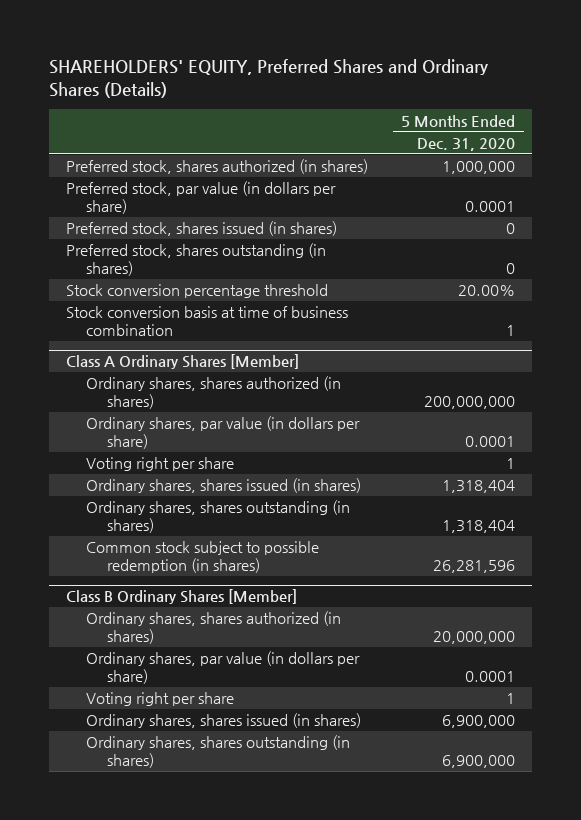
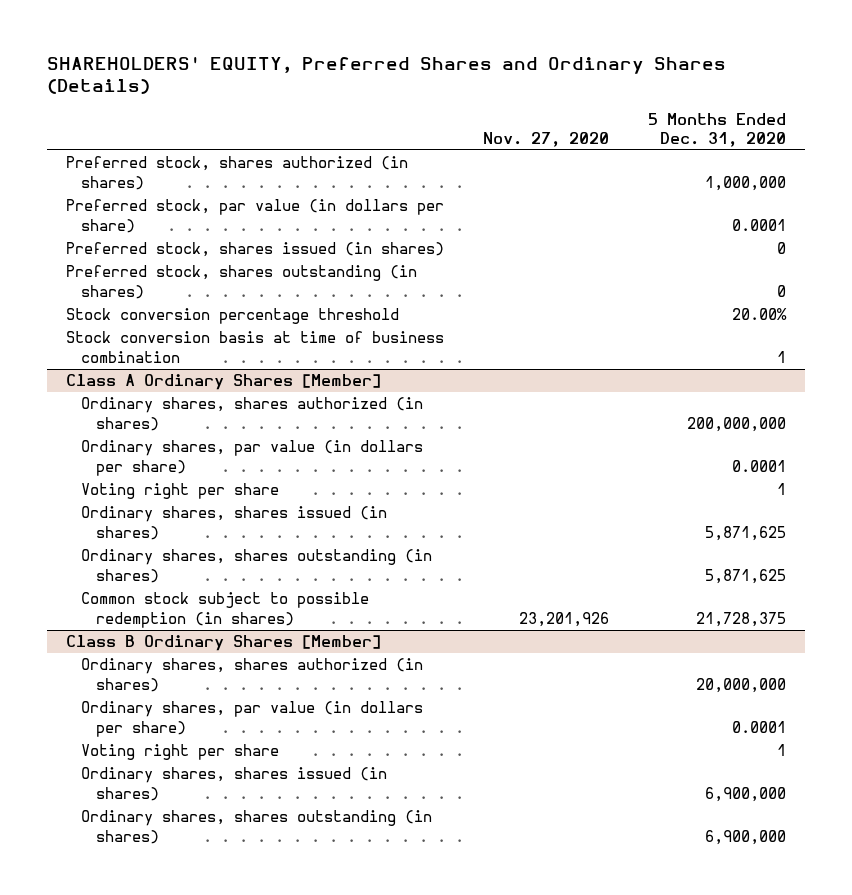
none -> [482,131,609,147] Nov. 27, 2020
[442,480,516,494] 1,318,404 -> [704,525,786,541] 5,871,625
[442,520,516,534] 1,318,404 -> [704,568,786,584] 5,871,625
[433,560,516,574] 26,281,596 -> [695,611,786,627] 21,728,375

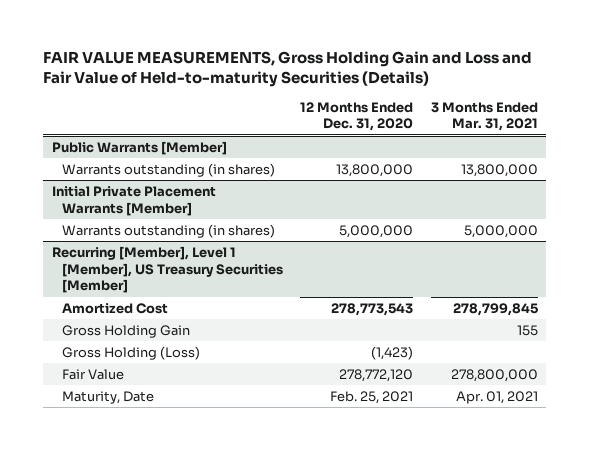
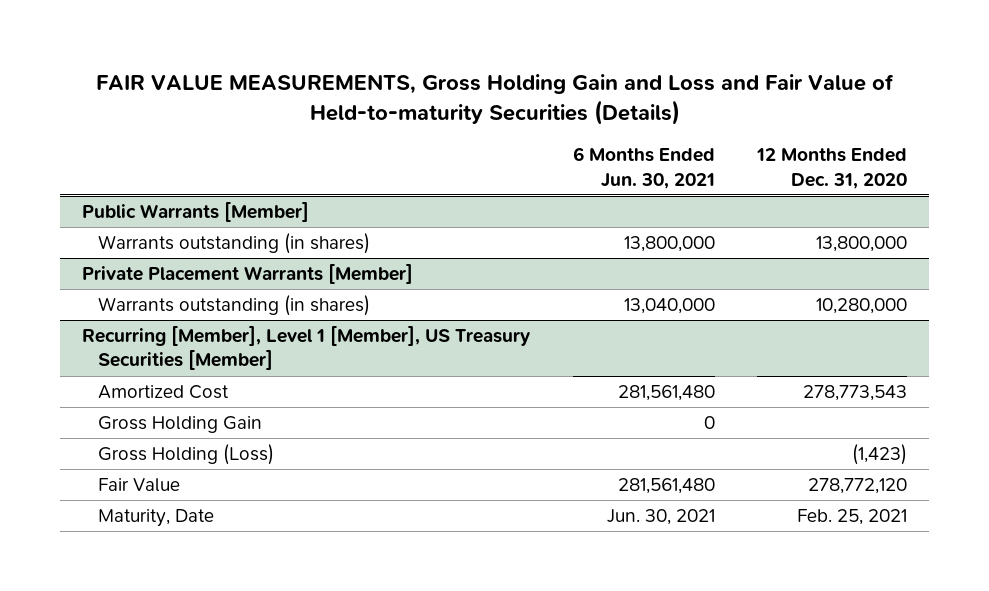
[430,101,538,132] 3 Months Ended Mar. 31, 2021 -> none
none -> [572,147,715,189] 6 Months Ended Jun. 30, 2021
[51,185,216,216] Initial Private Placement Warrants [Member] -> [81,264,413,285] Private Placement Warrants [Member]
[339,224,414,238] 5,000,000 -> [816,298,908,315] 10,280,000

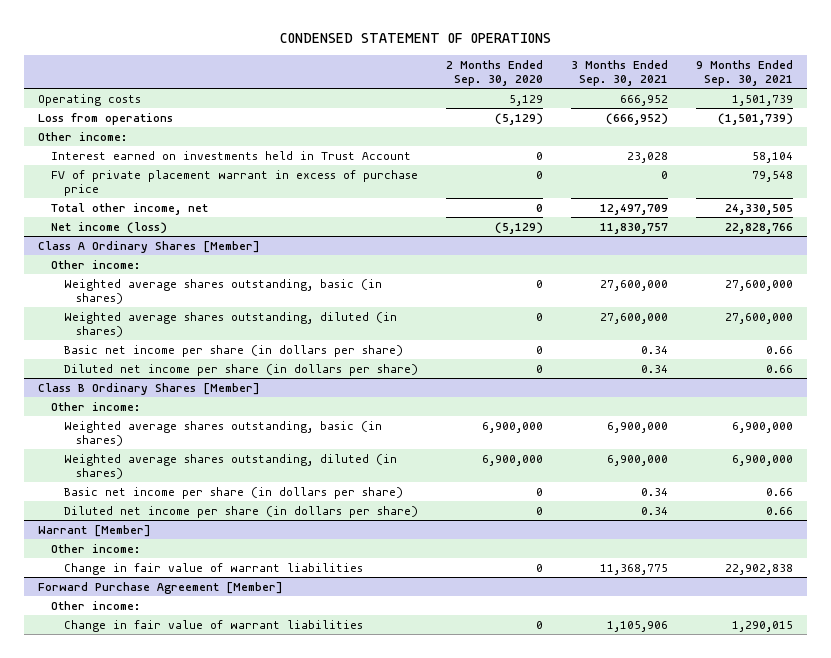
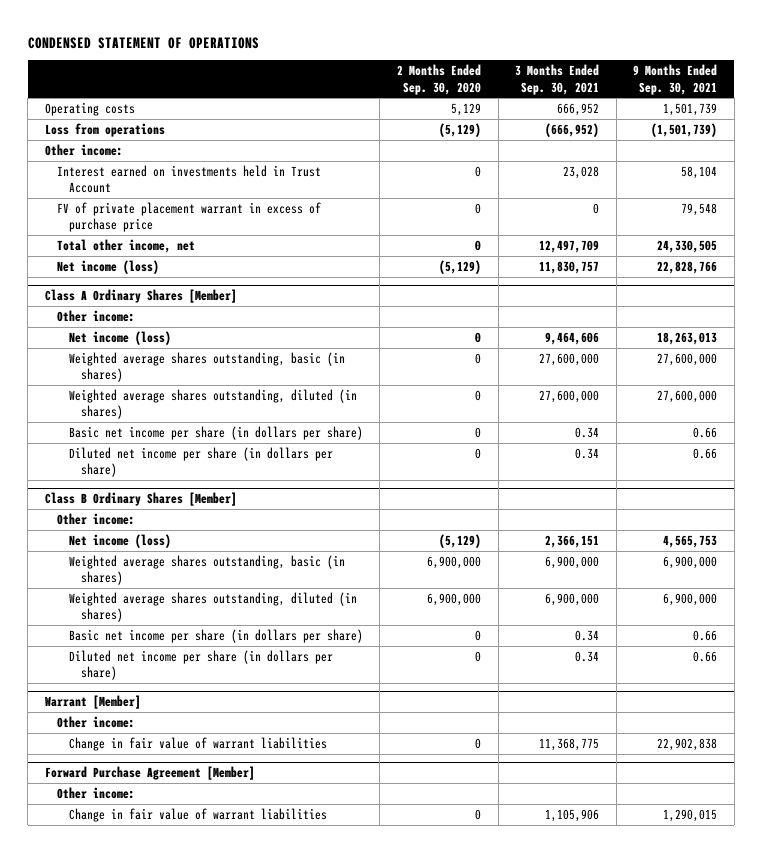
none -> [68,330,171,345] Net income (loss)
none -> [68,533,171,548] Net income (loss)

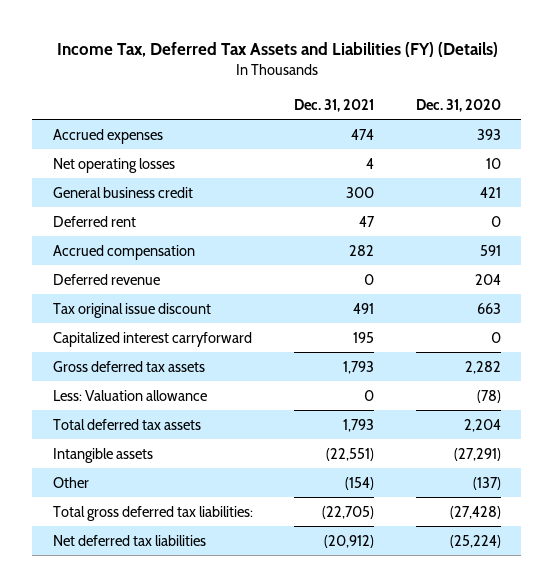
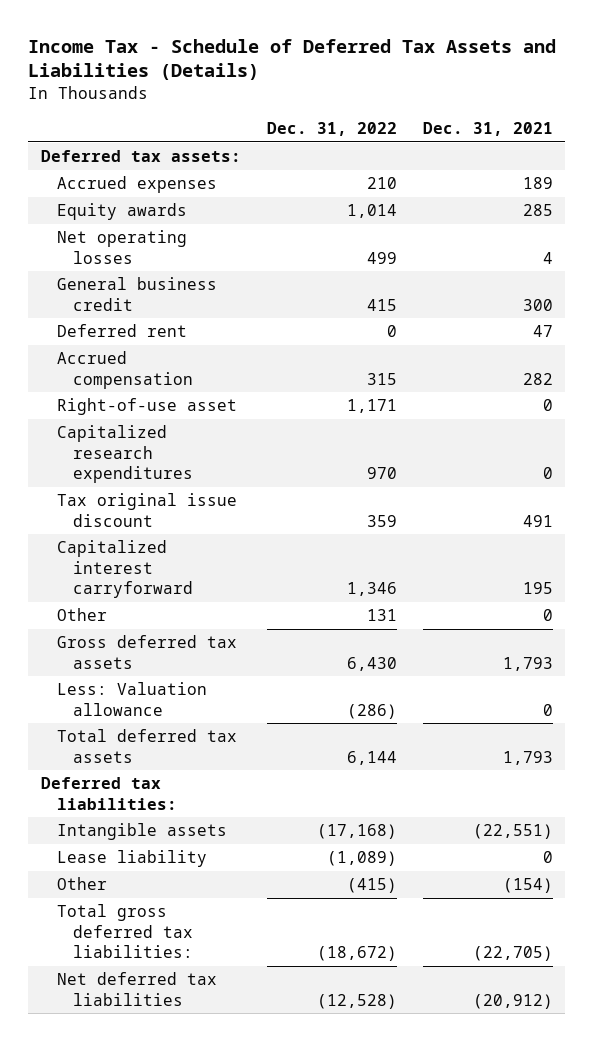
[56,42,498,58] Income Tax, Deferred Tax Assets and Liabilities (FY) (Details) -> [27,38,556,81] Income Tax - Schedule of Deferred Tax Assets and Liabilities (Details)
[415,98,501,112] Dec. 31, 2020 -> none
none -> [266,122,397,137] Dec. 31, 2022
none -> [40,150,241,163] Deferred tax assets:
[351,128,375,140] 474 -> [522,177,553,190] 189
none -> [56,203,187,221] Equity awards
[53,273,161,285] Deferred revenue -> none
none -> [56,398,237,416] Right-of-use asset
none -> [56,425,193,484] Capitalized research expenditures
none -> [56,608,107,622] Other
none -> [40,777,177,810] Deferred tax liabilities:
none -> [56,850,207,868] Lease liability

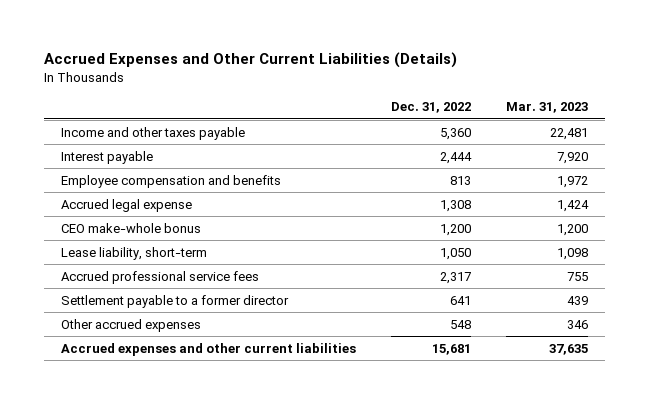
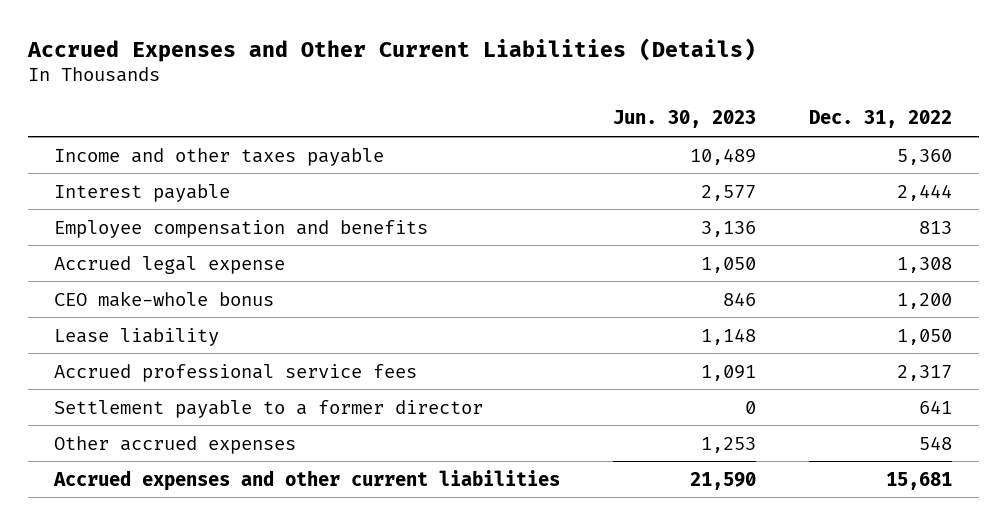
[505,102,588,114] Mar. 31, 2023 -> none
none -> [613,110,757,129] Jun. 30, 2023
[61,246,208,260] Lease liability, short-term -> [54,327,220,346] Lease liability

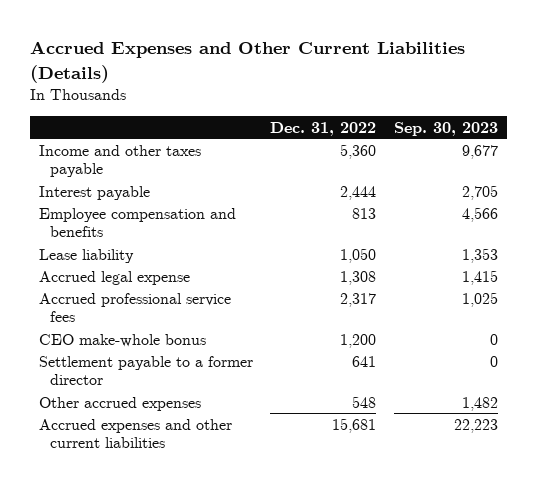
[613,110,757,129] Jun. 30, 2023 -> none
none -> [394,121,499,136] Sep. 30, 2023
[54,255,286,274] Accrued legal expense -> [38,270,190,285] Accrued legal expense
[54,290,275,307] CEO make-whole bonus -> [38,333,206,347] CEO make-whole bonus

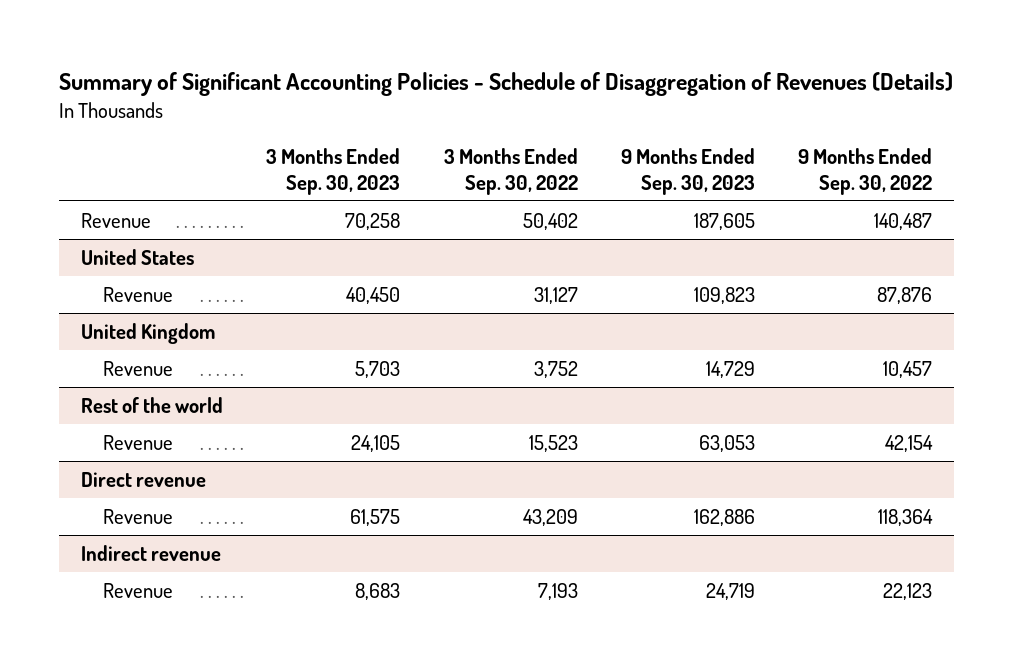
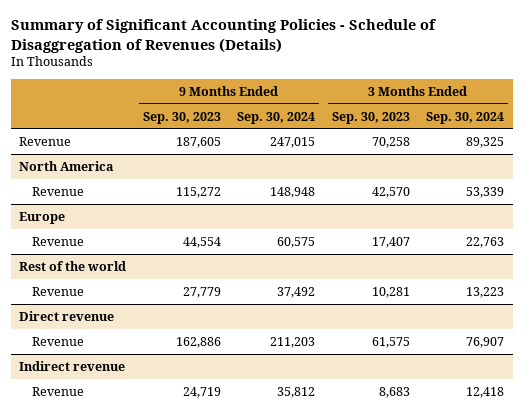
[443,147,578,195] 3 Months Ended Sep. 30, 2022 -> none
[798,147,933,195] 9 Months Ended Sep. 30, 2022 -> none
none -> [237,111,316,124] Sep. 30, 2024
none -> [426,111,505,124] Sep. 30, 2024
[80,248,194,265] United States -> none
[80,322,215,344] United Kingdom -> none
none -> [19,160,115,171] North America
[346,286,401,304] 40,450 -> [371,186,410,198] 42,570
[693,286,755,304] 109,823 -> [175,186,221,198] 115,272
none -> [19,211,66,224] Europe
[355,360,401,378] 5,703 -> [371,236,410,248] 17,407
[705,360,755,378] 14,729 -> [182,236,221,248] 44,554
[351,434,401,452] 24,105 -> [371,286,410,298] 10,281
[698,434,755,452] 63,053 -> [182,286,221,298] 27,779

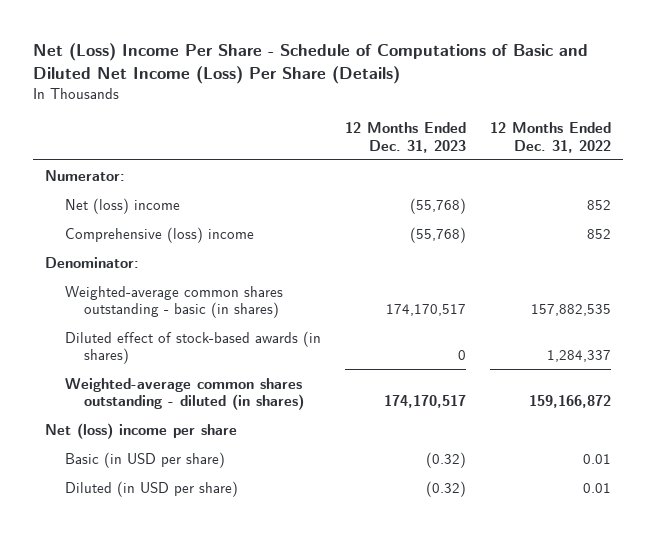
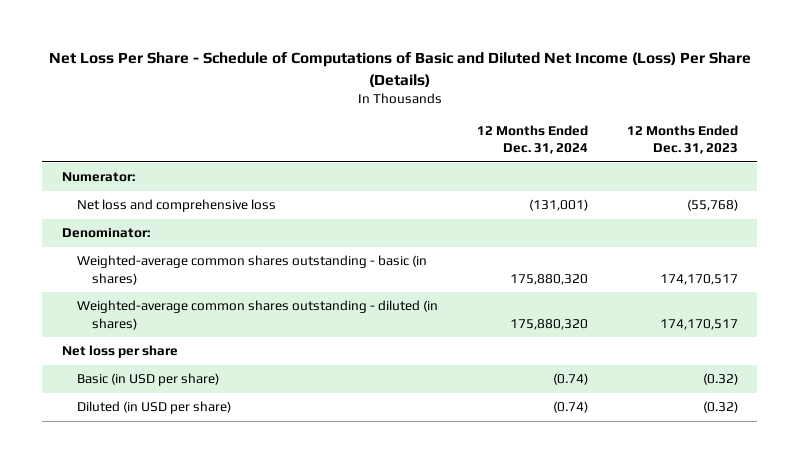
[33,43,589,84] Net (Loss) Income Per Share - Schedule of Computations of Basic and Diluted Net Income (Loss) Per Share (Details) -> [48,52,751,87] Net Loss Per Share - Schedule of Computations of Basic and Diluted Net Income (Loss) Per Share (Details)
[489,122,611,153] 12 Months Ended Dec. 31, 2022 -> none
none -> [476,124,588,155] 12 Months Ended Dec. 31, 2024
[64,226,254,243] Comprehensive (loss) income -> none
[64,197,180,214] Net (loss) income -> [76,199,276,213] Net loss and comprehensive loss
[64,330,321,365] Diluted effect of stock-based awards (in shares) -> none
[45,422,238,439] Net (loss) income per share -> [61,345,178,359] Net loss per share

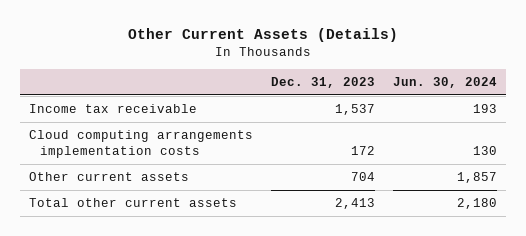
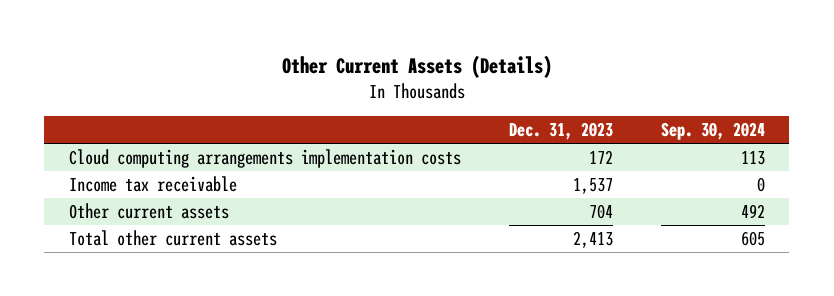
[393,76,498,88] Jun. 30, 2024 -> none
none -> [661,122,766,141] Sep. 30, 2024
[29,104,198,114] Income tax receivable -> [68,175,237,192] Income tax receivable

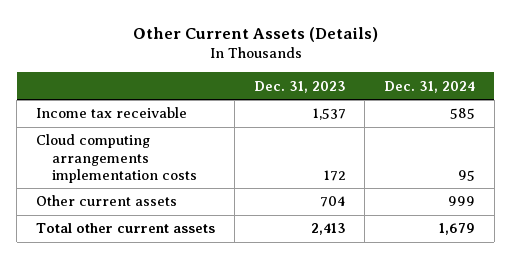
[661,122,766,141] Sep. 30, 2024 -> none
none -> [384,80,476,93] Dec. 31, 2024
[68,148,461,168] Cloud computing arrangements implementation costs -> [35,134,197,183] Cloud computing arrangements implementation costs

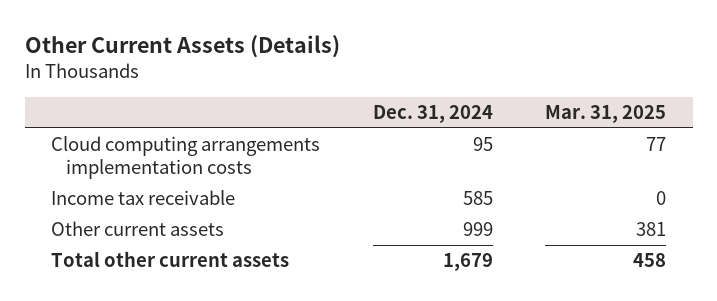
[253,80,346,93] Dec. 31, 2023 -> none
none -> [545,105,667,124] Mar. 31, 2025
[35,107,187,119] Income tax receivable -> [50,190,235,206] Income tax receivable

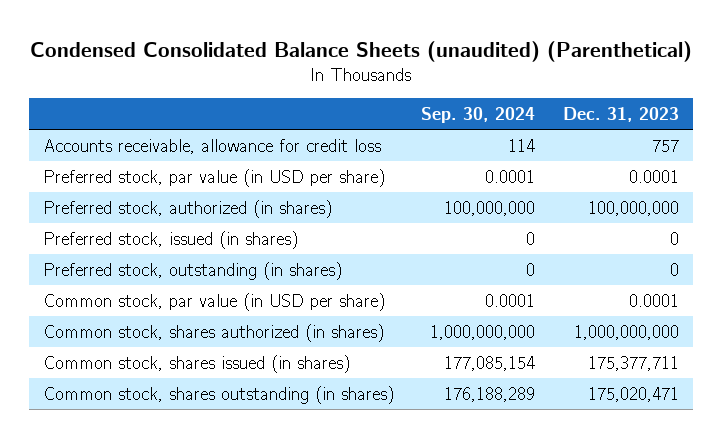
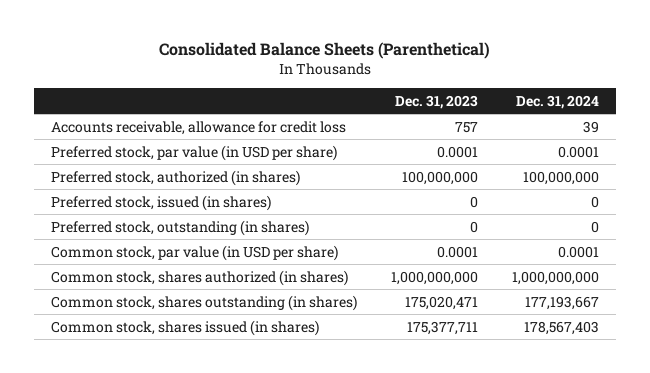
[29,40,692,62] Condensed Consolidated Balance Sheets (unaudited) (Parenthetical) -> [158,42,490,60] Consolidated Balance Sheets (Parenthetical)
[421,106,536,123] Sep. 30, 2024 -> none
none -> [515,94,599,109] Dec. 31, 2024
[42,354,350,373] Common stock, shares issued (in shares) -> [50,319,319,336] Common stock, shares issued (in shares)

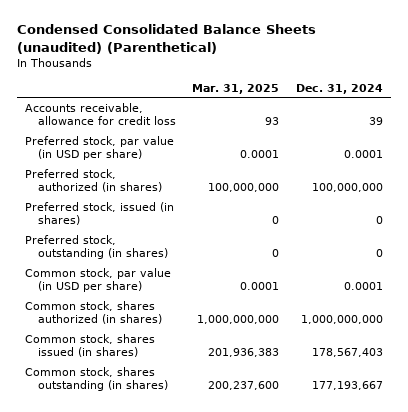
[158,42,490,60] Consolidated Balance Sheets (Parenthetical) -> [16,24,316,54] Condensed Consolidated Balance Sheets (unaudited) (Parenthetical)
[394,94,478,109] Dec. 31, 2023 -> none
none -> [192,83,280,94] Mar. 31, 2025
[50,294,357,311] Common stock, shares outstanding (in shares) -> [25,366,168,392] Common stock, shares outstanding (in shares)

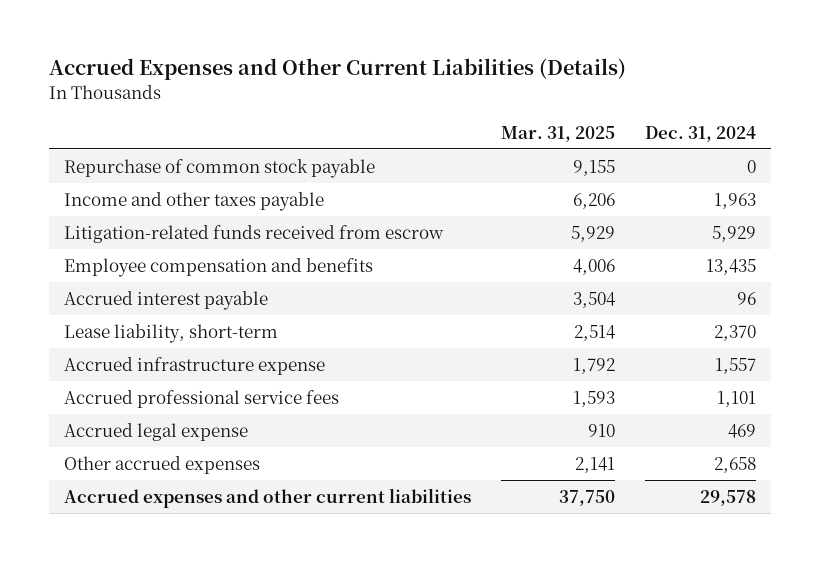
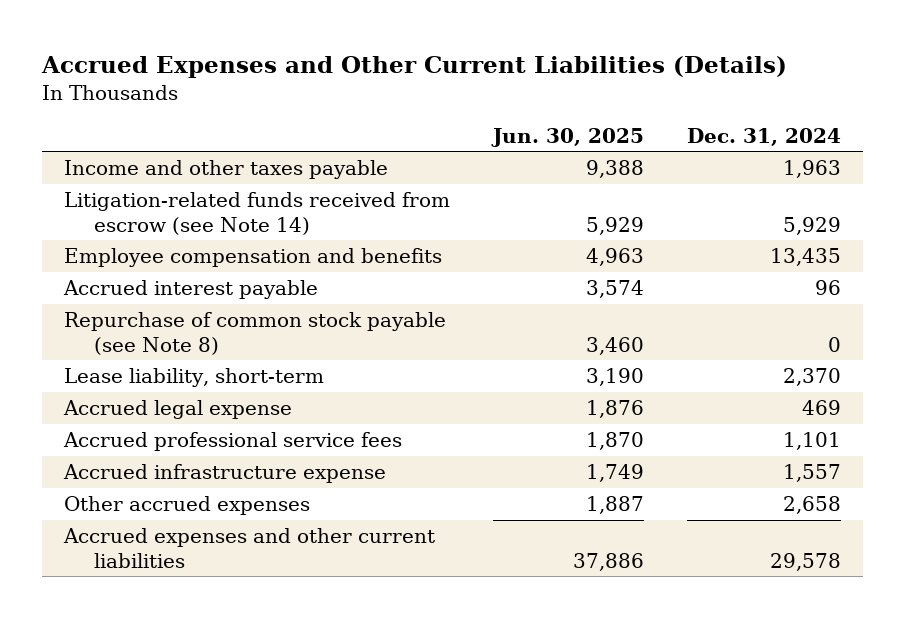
[501,125,616,142] Mar. 31, 2025 -> none
none -> [490,127,644,147] Jun. 30, 2025
[63,158,375,178] Repurchase of common stock payable -> none
[63,224,444,243] Litigation-related funds received from escrow -> [63,192,450,235] Litigation-related funds received from escrow (see Note 14)
none -> [63,312,446,355] Repurchase of common stock payable (see Note 8)
[63,389,339,408] Accrued professional service fees -> [62,432,402,452] Accrued professional service fees
[63,356,325,375] Accrued infrastructure expense -> [62,464,386,484] Accrued infrastructure expense

